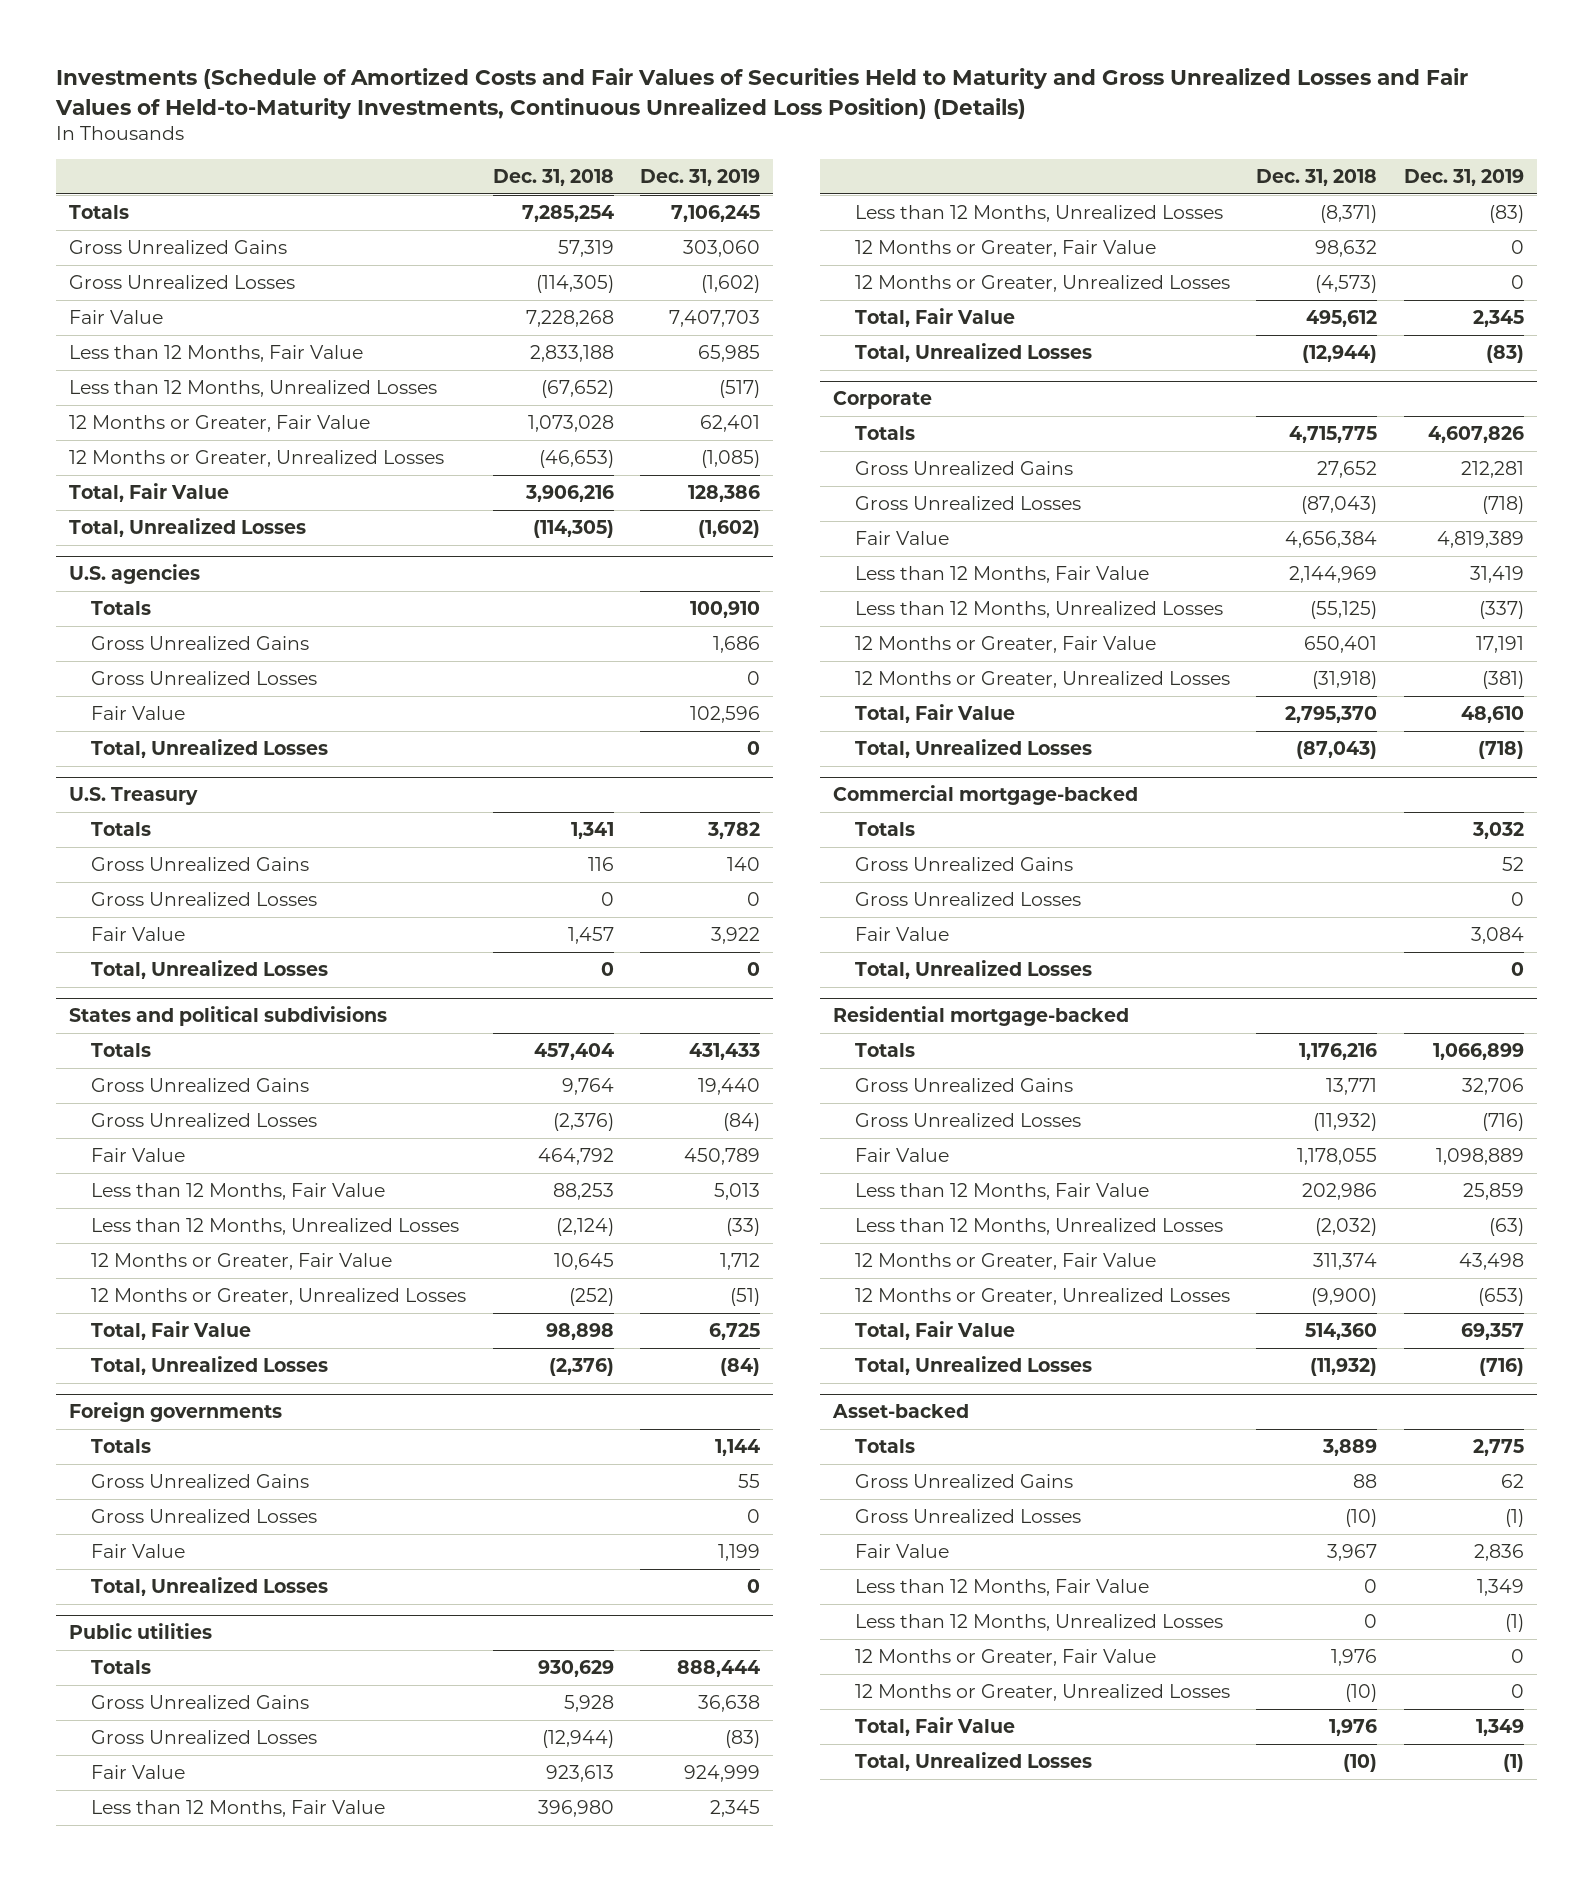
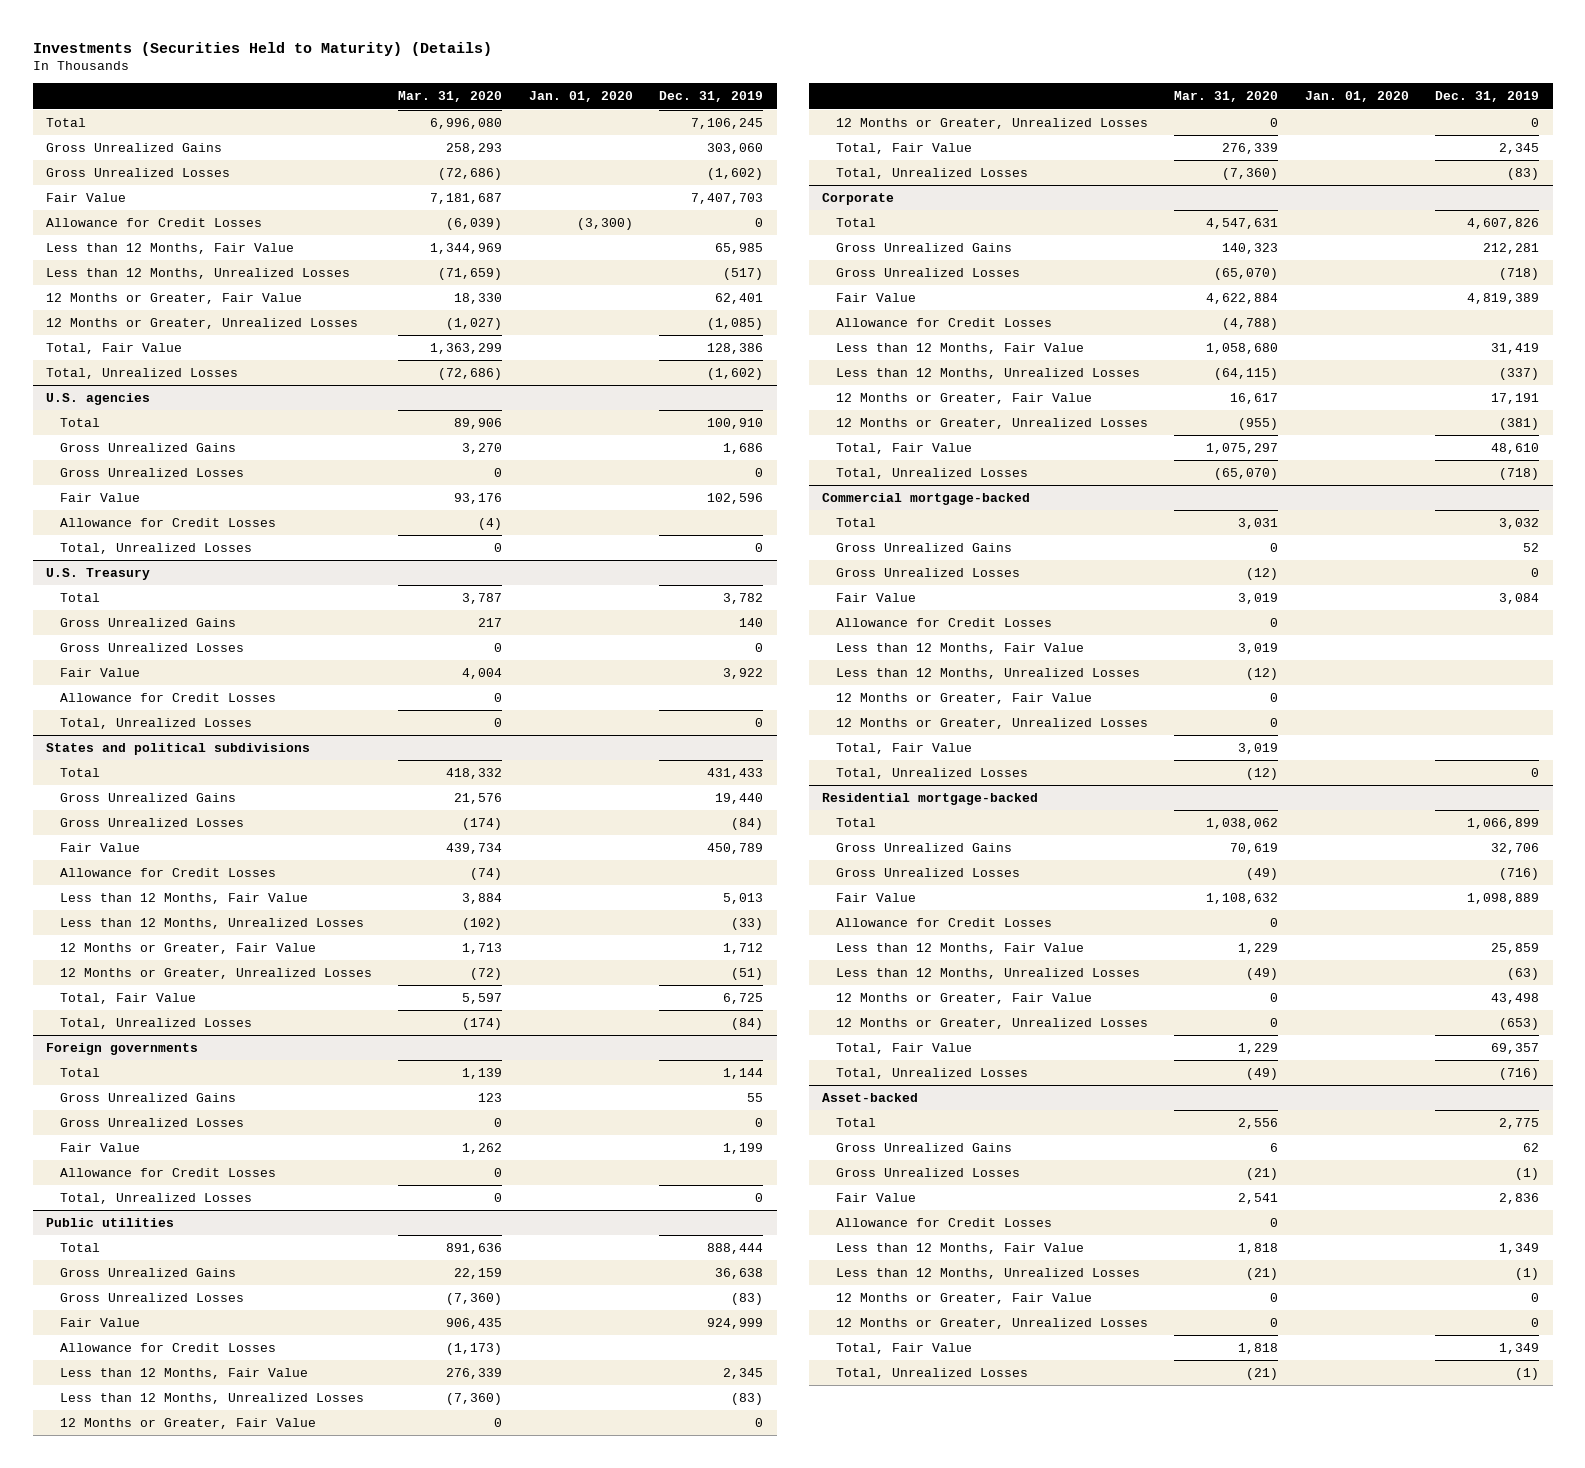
[55,68,1469,119] Investments (Schedule of Amortized Costs and Fair Values of Securities Held to Maturity and Gross Unrealized Losses and Fair Values of Held-to-Maturity Investments, Continuous Unrealized Loss Position) (Details) -> [32,41,492,56] Investments (Securities Held to Maturity) (Details)
[492,168,614,186] Dec. 31, 2018 -> none
none -> [398,91,503,103] Mar. 31, 2020
none -> [528,91,633,103] Jan. 01, 2020
[69,205,130,220] Totals -> [46,117,87,127] Total
none -> [46,217,263,227] Allowance for Credit Losses
[91,601,152,616] Totals -> [59,417,100,427] Total
none -> [59,517,276,527] Allowance for Credit Losses
[91,822,152,837] Totals -> [59,592,100,602] Total
none -> [59,692,276,702] Allowance for Credit Losses
[91,1043,152,1058] Totals -> [59,767,100,777] Total
none -> [59,867,276,877] Allowance for Credit Losses
[91,1439,152,1454] Totals -> [59,1067,100,1077] Total
none -> [59,1167,276,1177] Allowance for Credit Losses
[91,1660,152,1675] Totals -> [59,1242,100,1252] Total
none -> [59,1342,276,1352] Allowance for Credit Losses
[855,426,916,441] Totals -> [835,217,876,227] Total
none -> [835,317,1052,327] Allowance for Credit Losses
[855,822,916,837] Totals -> [835,517,876,527] Total
none -> [835,617,1052,627] Allowance for Credit Losses
none -> [835,642,1084,654] Less than 12 Months, Fair Value
none -> [835,667,1140,679] Less than 12 Months, Unrealized Losses
none -> [835,692,1092,704] 12 Months or Greater, Fair Value
none -> [835,717,1148,729] 12 Months or Greater, Unrealized Losses
none -> [835,742,972,754] Total, Fair Value
[855,1043,916,1058] Totals -> [835,817,876,827] Total
none -> [835,917,1052,927] Allowance for Credit Losses
[855,1439,916,1454] Totals -> [835,1117,876,1127] Total
none -> [835,1217,1052,1227] Allowance for Credit Losses

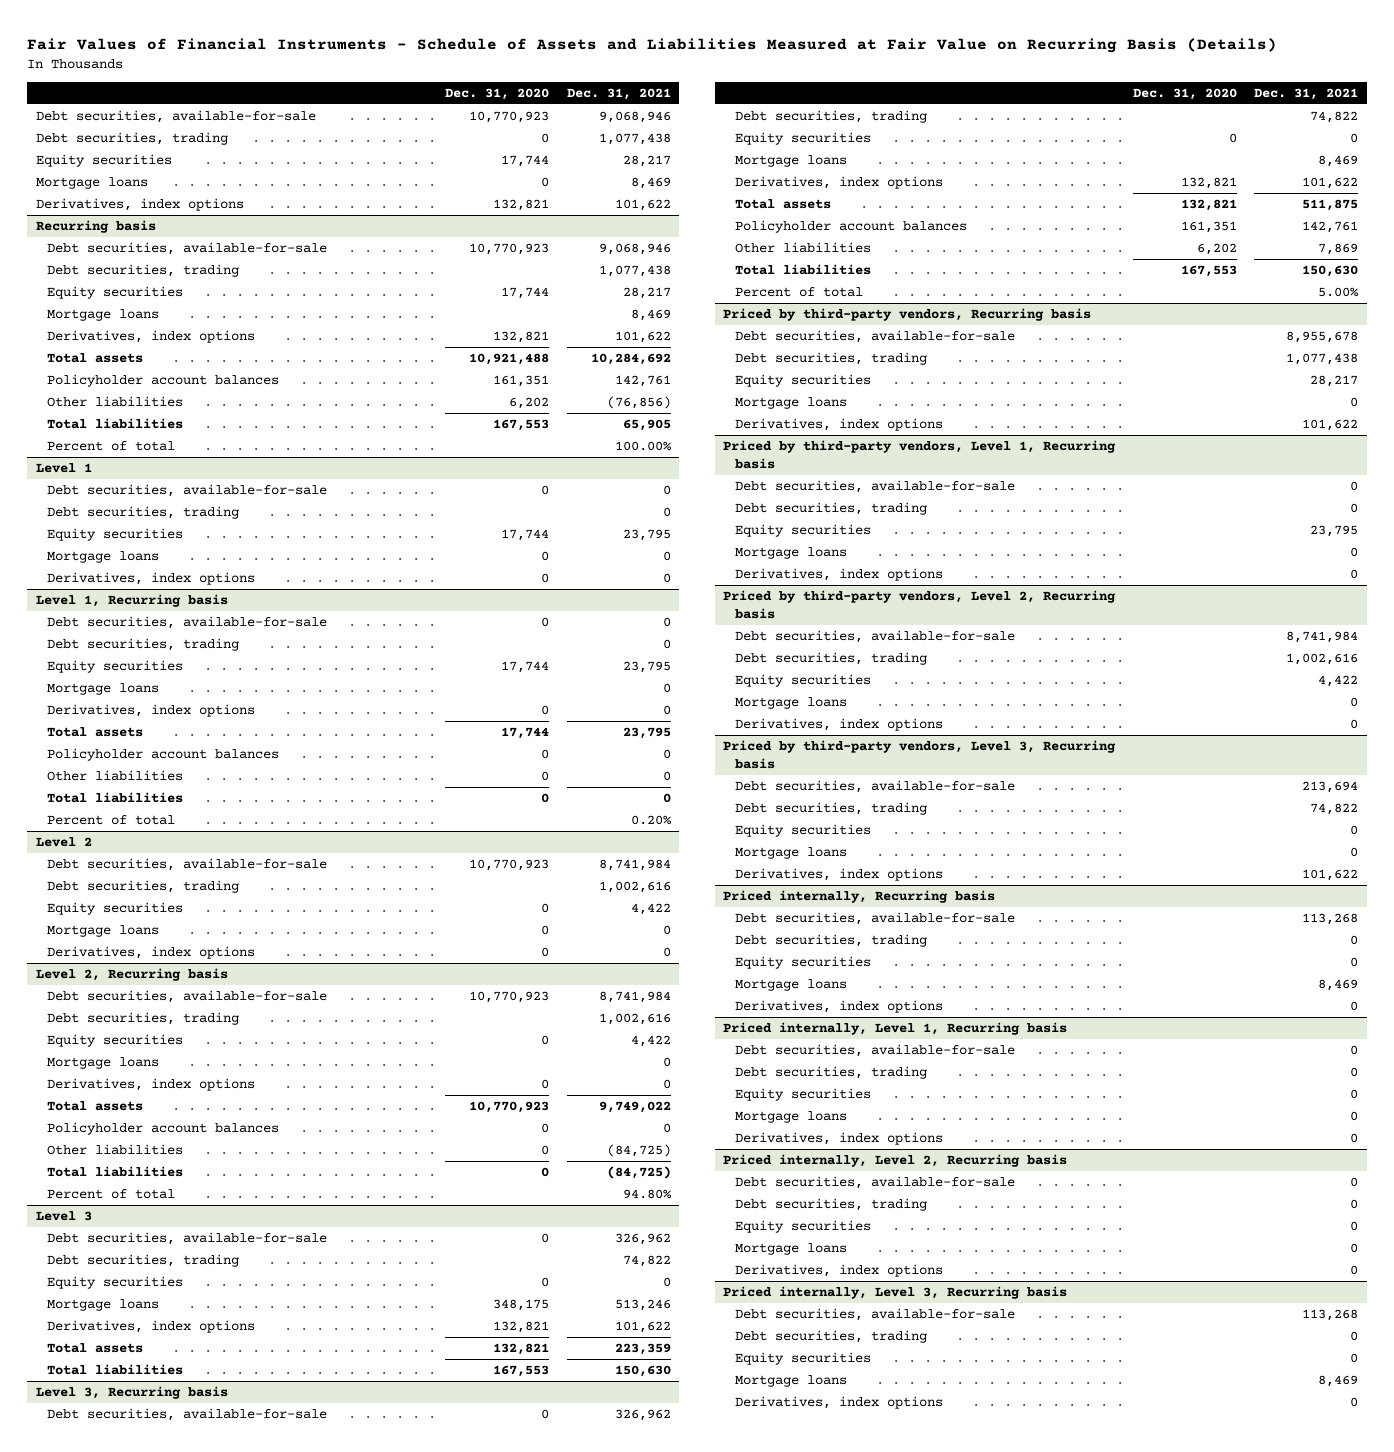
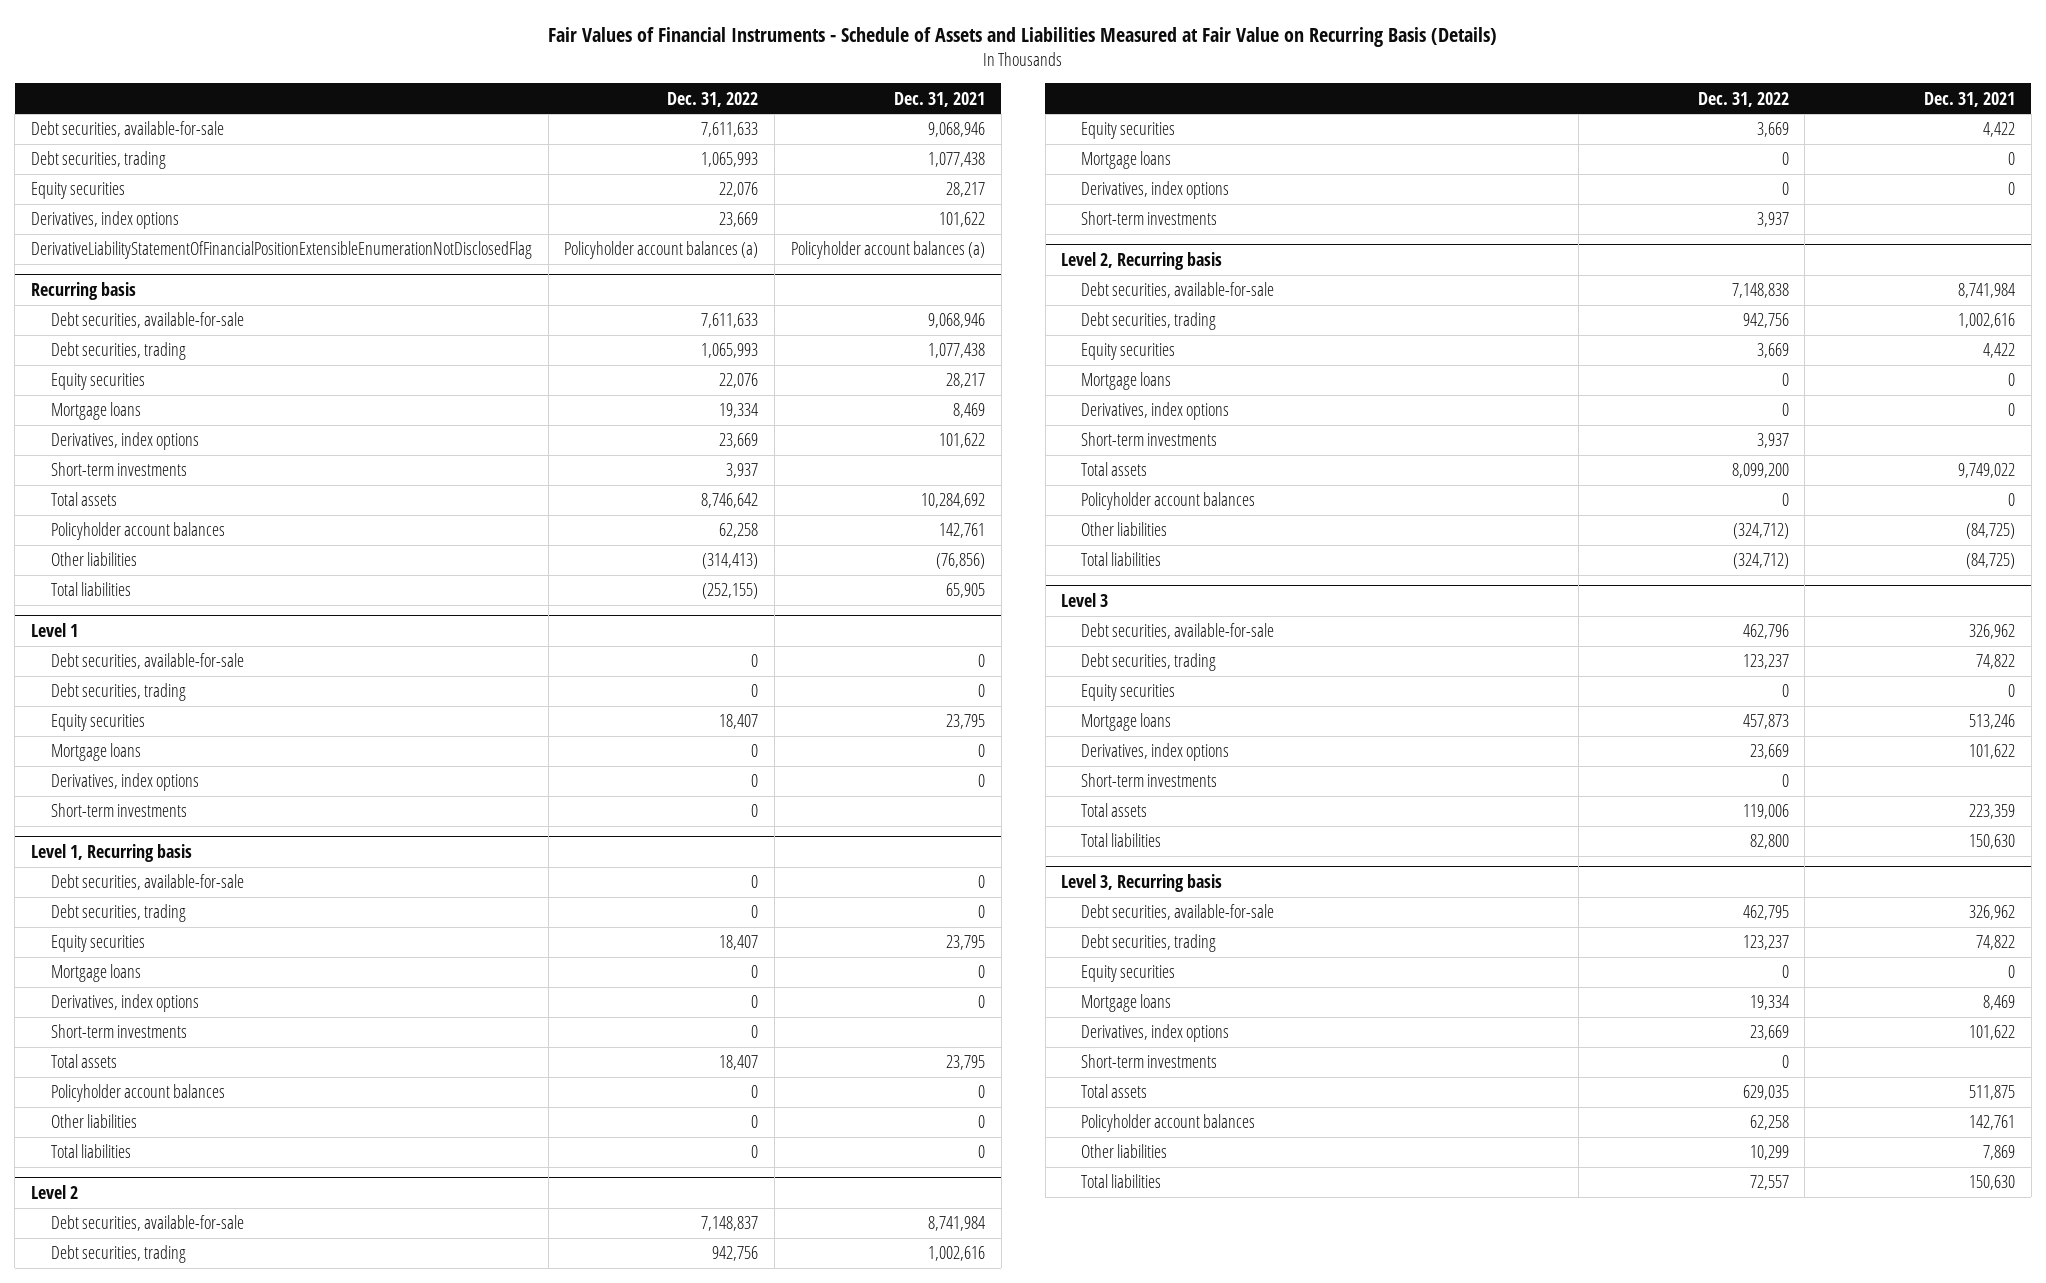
[445,87,550,100] Dec. 31, 2020 -> none
none -> [667,91,759,107] Dec. 31, 2022
[35,177,148,190] Mortgage loans -> none
none -> [30,241,532,260] DerivativeLiabilityStatementOfFinancialPositionExtensibleEnumerationNotDisclosedFlag
none -> [50,462,187,477] Short-term investments
[47,441,176,452] Percent of total -> none
none -> [50,803,187,818] Short-term investments
none -> [50,1024,187,1039] Short-term investments
[47,815,176,826] Percent of total -> none
none -> [1081,211,1218,226] Short-term investments
none -> [1081,432,1218,447] Short-term investments
[47,1189,176,1200] Percent of total -> none
none -> [1081,773,1218,788] Short-term investments
none -> [1081,1054,1218,1069] Short-term investments
[734,287,863,298] Percent of total -> none
[723,308,1092,322] Priced by third-party vendors, Recurring basis -> none
[734,330,1015,344] Debt securities, available-for-sale -> none
[734,352,927,366] Debt securities, trading -> none
[734,374,871,388] Equity securities -> none
[734,397,847,410] Mortgage loans -> none
[734,418,943,432] Derivatives, index options -> none
[723,440,1117,470] Priced by third-party vendors, Level 1, Recurring basis -> none
[734,480,1015,494] Debt securities, available-for-sale -> none
[734,502,927,516] Debt securities, trading -> none
[734,524,871,538] Equity securities -> none
[734,547,847,560] Mortgage loans -> none
[734,568,943,582] Derivatives, index options -> none
[723,590,1117,620] Priced by third-party vendors, Level 2, Recurring basis -> none
[734,630,1015,644] Debt securities, available-for-sale -> none
[734,652,927,666] Debt securities, trading -> none
[734,674,871,688] Equity securities -> none
[734,697,847,710] Mortgage loans -> none
[734,718,943,732] Derivatives, index options -> none
[723,740,1117,770] Priced by third-party vendors, Level 3, Recurring basis -> none
[734,780,1015,794] Debt securities, available-for-sale -> none
[734,802,927,816] Debt securities, trading -> none
[734,824,871,838] Equity securities -> none
[734,847,847,860] Mortgage loans -> none
[734,868,943,882] Derivatives, index options -> none
[723,890,996,904] Priced internally, Recurring basis -> none
[734,912,1015,926] Debt securities, available-for-sale -> none
[734,934,927,948] Debt securities, trading -> none
[734,956,871,970] Equity securities -> none
[734,979,847,992] Mortgage loans -> none
[734,1000,943,1014] Derivatives, index options -> none
[723,1022,1068,1036] Priced internally, Level 1, Recurring basis -> none
[734,1044,1015,1058] Debt securities, available-for-sale -> none
[734,1066,927,1080] Debt securities, trading -> none
[734,1088,871,1102] Equity securities -> none
[734,1111,847,1124] Mortgage loans -> none
[734,1132,943,1146] Derivatives, index options -> none
[723,1154,1068,1168] Priced internally, Level 2, Recurring basis -> none
[734,1176,1015,1190] Debt securities, available-for-sale -> none
[734,1198,927,1212] Debt securities, trading -> none
[734,1220,871,1234] Equity securities -> none
[734,1243,847,1256] Mortgage loans -> none
[734,1264,943,1278] Derivatives, index options -> none
[723,1286,1068,1300] Priced internally, Level 3, Recurring basis -> none
[734,1308,1015,1322] Debt securities, available-for-sale -> none
[734,1330,927,1344] Debt securities, trading -> none
[734,1352,871,1366] Equity securities -> none
[734,1375,847,1388] Mortgage loans -> none
[734,1396,943,1410] Derivatives, index options -> none

